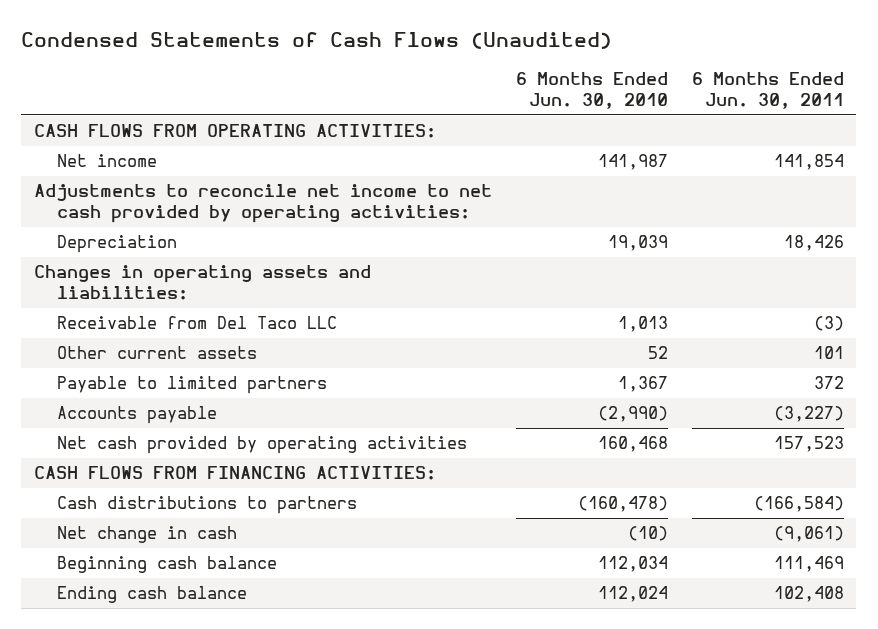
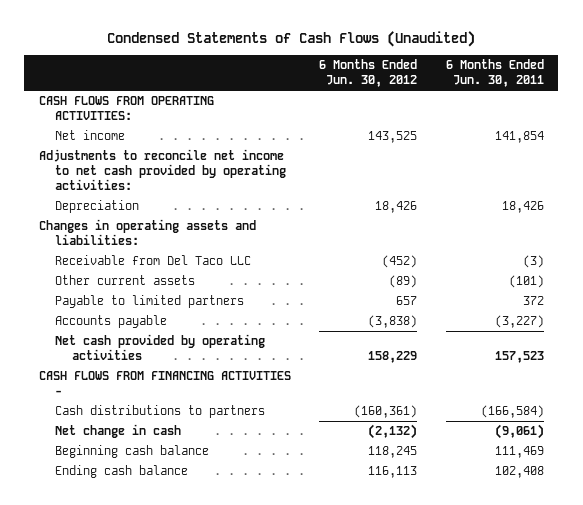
[515,72,668,110] 6 Months Ended Jun. 30, 2010 -> none
none -> [319,59,418,88] 6 Months Ended Jun. 30, 2012
[814,346,845,360] 101 -> [509,275,545,289] (101)
[33,466,436,481] CASH FLOWS FROM FINANCING ACTIVITIES: -> [38,371,291,396] CASH FLOWS FROM FINANCING ACTIVITIES -

